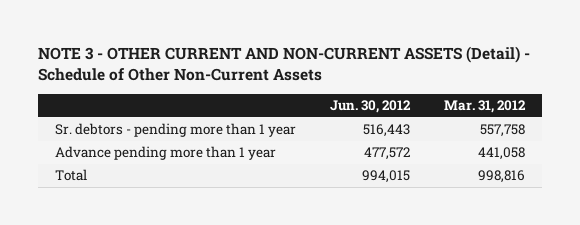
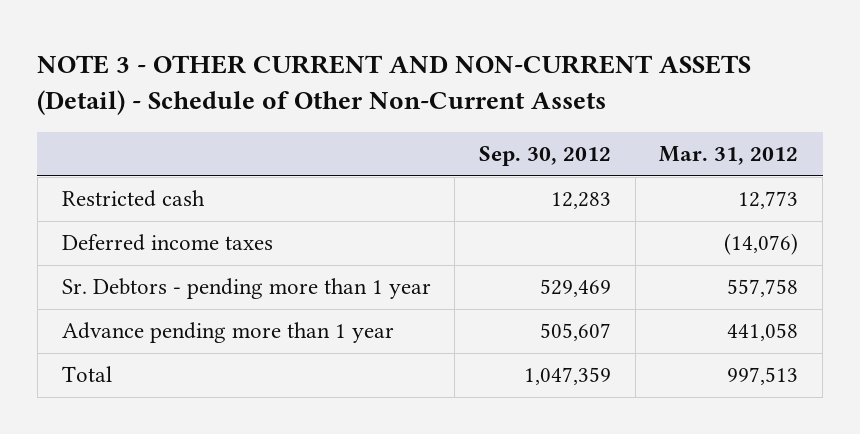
[330,100,412,114] Jun. 30, 2012 -> none
none -> [479,146,612,167] Sep. 30, 2012
none -> [61,190,205,208] Restricted cash
none -> [61,234,273,252] Deferred income taxes
[55,123,297,138] Sr. debtors - pending more than 1 year -> [61,278,431,300] Sr. Debtors - pending more than 1 year
[477,170,525,184] 998,816 -> [727,367,799,386] 997,513

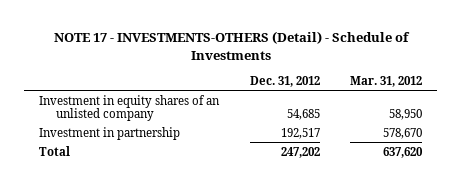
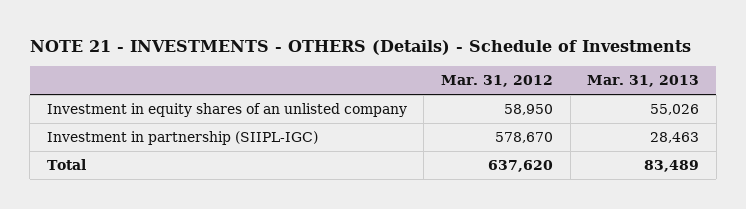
[53,31,410,61] NOTE 17 - INVESTMENTS-OTHERS (Detail) - Schedule of Investments -> [29,39,691,55] NOTE 21 - INVESTMENTS - OTHERS (Details) - Schedule of Investments
[249,76,320,88] Dec. 31, 2012 -> none
none -> [587,75,700,88] Mar. 31, 2013
[39,126,181,140] Investment in partnership -> [46,131,318,146] Investment in partnership (SIIPL-IGC)

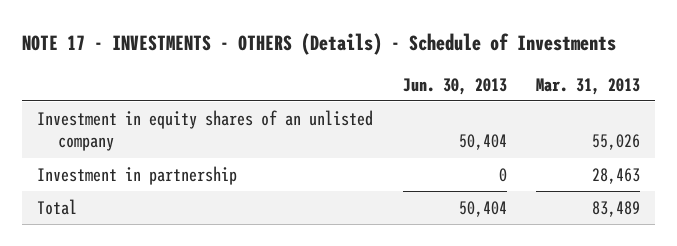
[29,39,691,55] NOTE 21 - INVESTMENTS - OTHERS (Details) - Schedule of Investments -> [22,33,617,56] NOTE 17 - INVESTMENTS - OTHERS (Details) - Schedule of Investments
[440,75,553,88] Mar. 31, 2012 -> none
none -> [402,77,507,95] Jun. 30, 2013
[46,131,318,146] Investment in partnership (SIIPL-IGC) -> [37,165,238,185] Investment in partnership

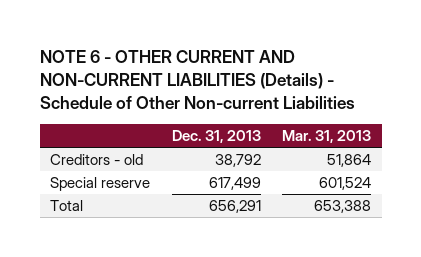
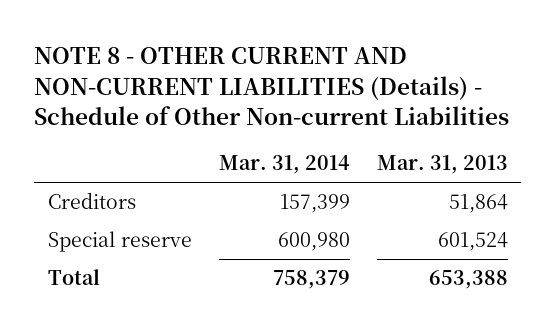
[39,49,355,110] NOTE 6 - OTHER CURRENT AND NON-CURRENT LIABILITIES (Details) - Schedule of Other Non-current Liabilities -> [33,47,509,126] NOTE 8 - OTHER CURRENT AND NON-CURRENT LIABILITIES (Details) - Schedule of Other Non-current Liabilities
[171,130,261,144] Dec. 31, 2013 -> none
none -> [218,155,350,175] Mar. 31, 2014
[50,154,144,166] Creditors - old -> [47,191,136,209] Creditors

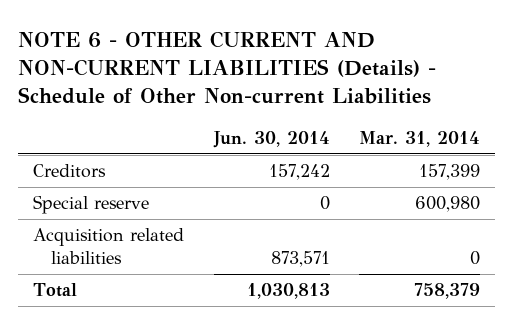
[33,47,509,126] NOTE 8 - OTHER CURRENT AND NON-CURRENT LIABILITIES (Details) - Schedule of Other Non-current Liabilities -> [18,30,437,105] NOTE 6 - OTHER CURRENT AND NON-CURRENT LIABILITIES (Details) - Schedule of Other Non-current Liabilities
[376,155,508,175] Mar. 31, 2013 -> none
none -> [212,130,330,148] Jun. 30, 2014
none -> [33,228,185,265] Acquisition related liabilities

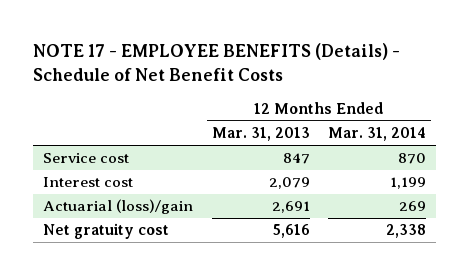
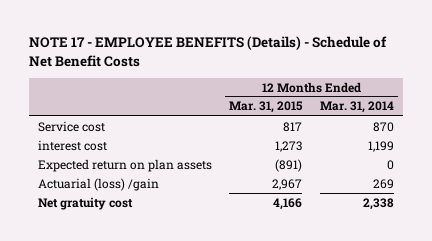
[211,127,310,142] Mar. 31, 2013 -> none
none -> [229,101,304,114] Mar. 31, 2015
[42,177,133,188] Interest cost -> [37,139,107,151] interest cost
none -> [37,158,212,172] Expected return on plan assets
[42,199,193,215] Actuarial (loss)/gain -> [37,177,159,191] Actuarial (loss) /gain

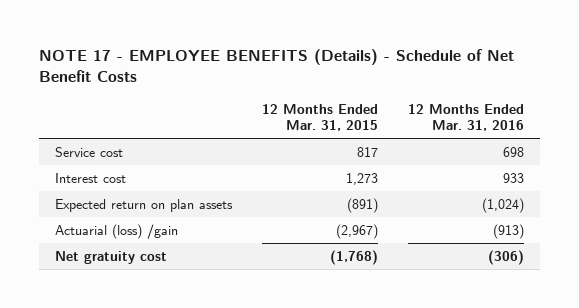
[320,101,395,114] Mar. 31, 2014 -> none
none -> [408,103,525,131] 12 Months Ended Mar. 31, 2016
[37,139,107,151] interest cost -> [54,172,126,183] Interest cost
[272,178,303,190] 2,967 -> [336,223,379,239] (2,967)
[273,197,303,210] 4,166 -> [330,249,379,265] (1,768)

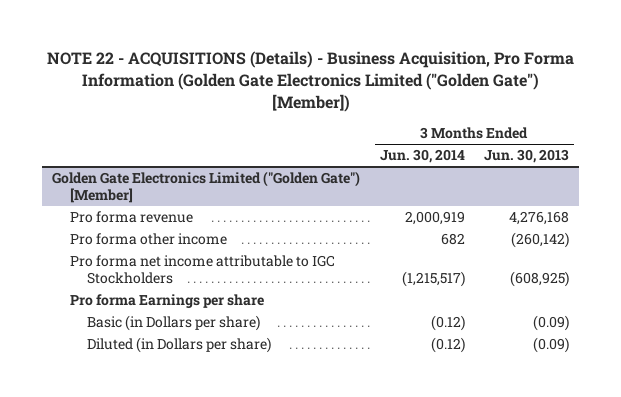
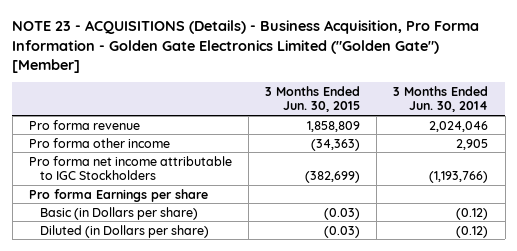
[46,51,574,112] NOTE 22 - ACQUISITIONS (Details) - Business Acquisition, Pro Forma Information (Golden Gate Electronics Limited ("Golden Gate") [Member]) -> [12,20,480,73] NOTE 23 - ACQUISITIONS (Details) - Business Acquisition, Pro Forma Information - Golden Gate Electronics Limited ("Golden Gate") [Member]
[484,149,570,164] Jun. 30, 2013 -> none
none -> [265,85,361,113] 3 Months Ended Jun. 30, 2015
[51,171,360,204] Golden Gate Electronics Limited ("Golden Gate") [Member] -> none
[404,211,465,226] 2,000,919 -> [429,120,489,132] 2,024,046
[440,233,465,246] 682 -> [456,138,489,150] 2,905
[401,271,465,288] (1,215,517) -> [429,171,489,184] (1,193,766)

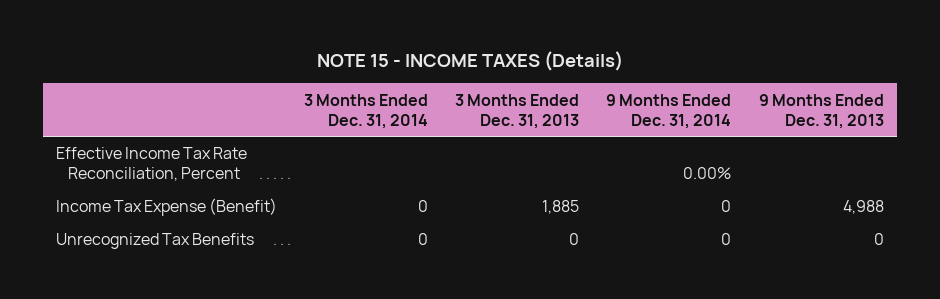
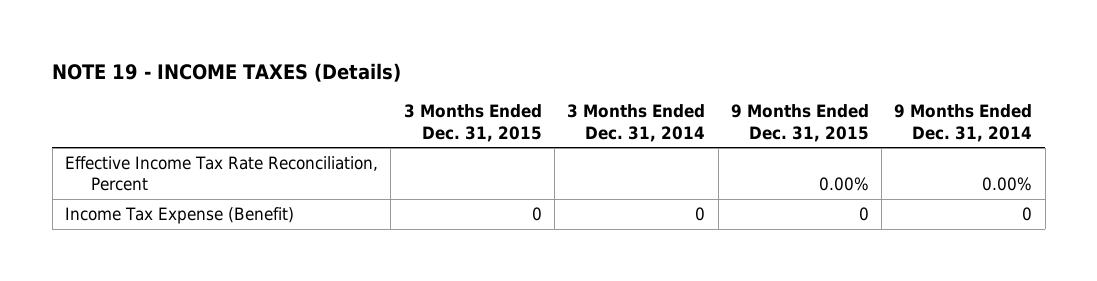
[316,51,623,72] NOTE 15 - INCOME TAXES (Details) -> [52,62,402,82] NOTE 19 - INCOME TAXES (Details)
[455,93,580,129] 3 Months Ended Dec. 31, 2013 -> none
[758,93,884,129] 9 Months Ended Dec. 31, 2013 -> none
none -> [403,104,542,142] 3 Months Ended Dec. 31, 2015
none -> [730,104,869,142] 9 Months Ended Dec. 31, 2015
[56,233,255,250] Unrecognized Tax Benefits -> none

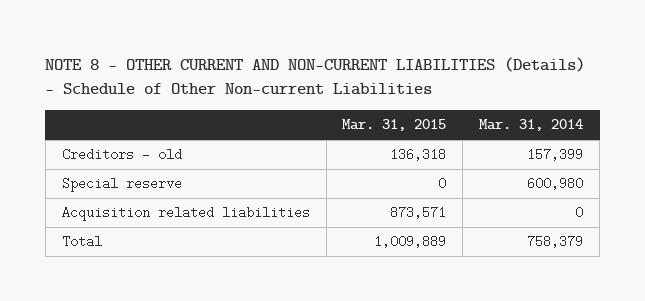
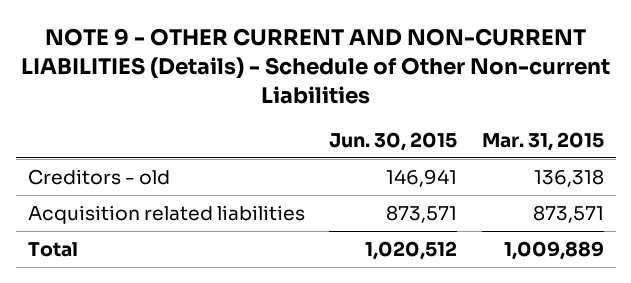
[45,56,586,96] NOTE 8 - OTHER CURRENT AND NON-CURRENT LIABILITIES (Details) - Schedule of Other Non-current Liabilities -> [20,27,610,105] NOTE 9 - OTHER CURRENT AND NON-CURRENT LIABILITIES (Details) - Schedule of Other Non-current Liabilities
[479,119,584,132] Mar. 31, 2014 -> none
none -> [329,131,458,151] Jun. 30, 2015
[61,177,182,193] Special reserve -> none

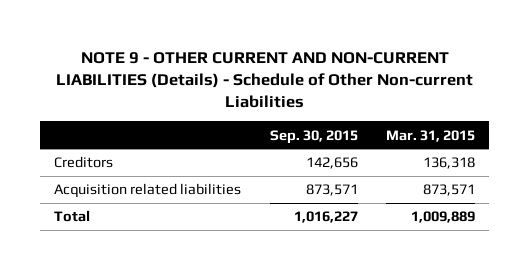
[329,131,458,151] Jun. 30, 2015 -> none
none -> [269,129,358,144] Sep. 30, 2015
[27,168,170,185] Creditors - old -> [54,156,114,169] Creditors

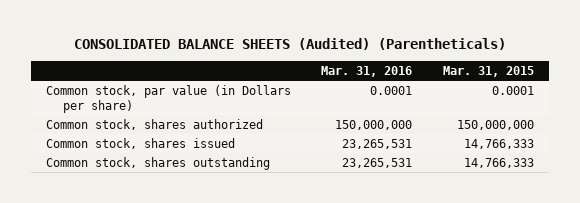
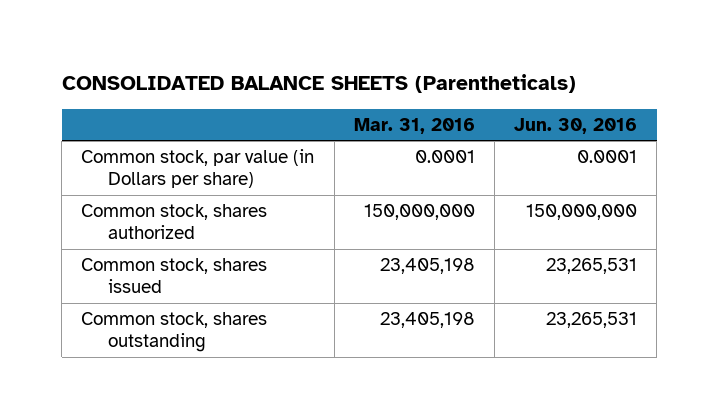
[73,38,506,51] CONSOLIDATED BALANCE SHEETS (Audited) (Parentheticals) -> [61,74,576,94] CONSOLIDATED BALANCE SHEETS (Parentheticals)
[442,65,534,77] Mar. 31, 2015 -> none
none -> [513,117,637,134] Jun. 30, 2016
[342,138,413,149] 23,265,531 -> [379,257,475,274] 23,405,198
[342,157,413,168] 23,265,531 -> [379,311,475,328] 23,405,198

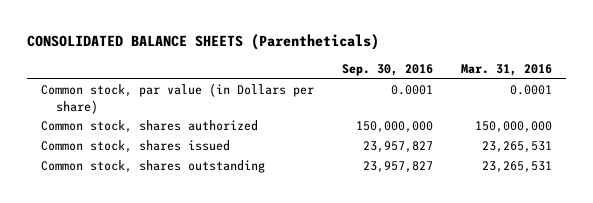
[513,117,637,134] Jun. 30, 2016 -> none
none -> [342,64,434,77] Sep. 30, 2016
[379,257,475,274] 23,405,198 -> [482,141,553,154] 23,265,531
[379,311,475,328] 23,405,198 -> [482,161,553,174] 23,265,531

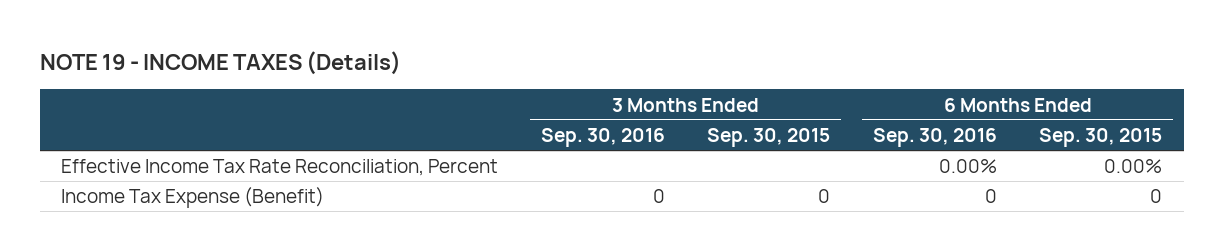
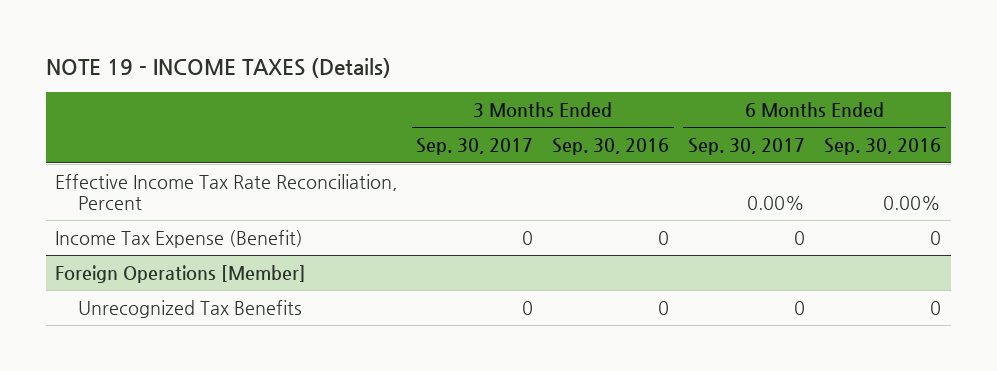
[707,128,831,148] Sep. 30, 2015 -> none
[1039,128,1163,148] Sep. 30, 2015 -> none
none -> [416,138,534,156] Sep. 30, 2017
none -> [688,138,806,156] Sep. 30, 2017
none -> [55,264,307,283] Foreign Operations [Member]
none -> [77,299,302,318] Unrecognized Tax Benefits

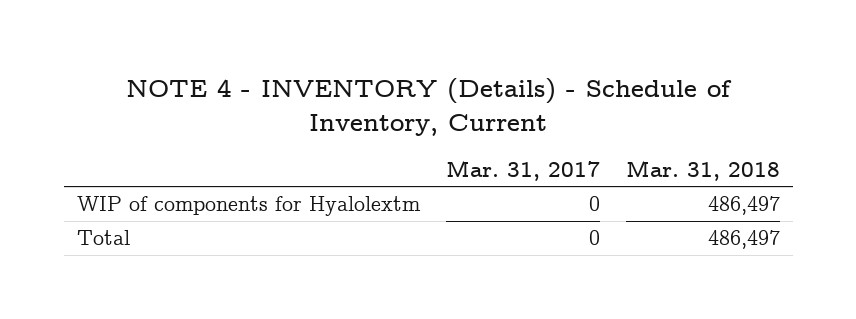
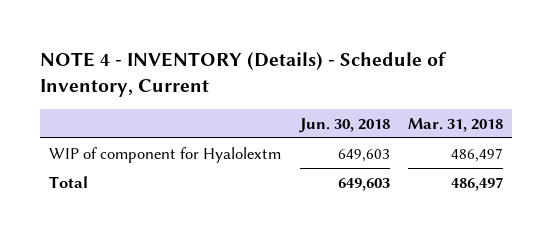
[445,159,600,181] Mar. 31, 2017 -> none
none -> [298,117,390,133] Jun. 30, 2018
[76,196,421,217] WIP of components for Hyalolextm -> [49,146,282,163] WIP of component for Hyalolextm

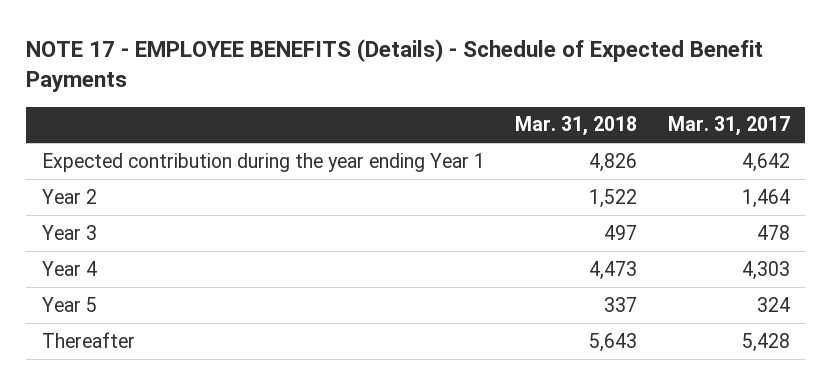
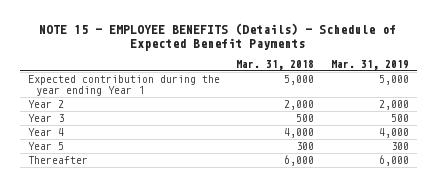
[26,38,764,92] NOTE 17 - EMPLOYEE BENEFITS (Details) - Schedule of Expected Benefit Payments -> [39,23,397,51] NOTE 15 - EMPLOYEE BENEFITS (Details) - Schedule of Expected Benefit Payments
[667,116,790,137] Mar. 31, 2017 -> none
none -> [330,59,409,70] Mar. 31, 2019
[589,152,638,172] 4,826 -> [284,74,315,85] 5,000
[589,188,638,208] 1,522 -> [284,99,315,110] 2,000
[604,224,638,240] 497 -> [296,113,315,122] 500
[589,260,638,280] 4,473 -> [284,127,315,138] 4,000
[604,296,638,312] 337 -> [296,141,315,150] 300
[589,332,638,352] 5,643 -> [284,154,315,166] 6,000

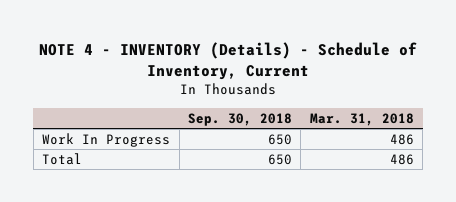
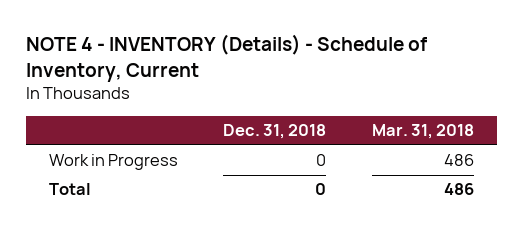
[187,112,292,126] Sep. 30, 2018 -> none
none -> [223,124,327,140] Dec. 31, 2018
[42,132,171,147] Work In Progress -> [48,154,178,171] Work in Progress

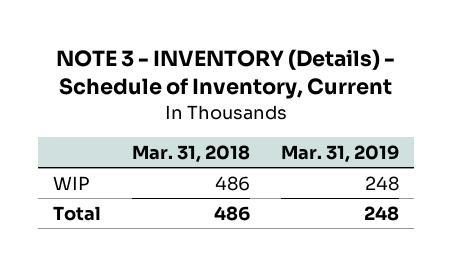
[25,34,427,82] NOTE 4 - INVENTORY (Details) - Schedule of Inventory, Current -> [56,49,396,100] NOTE 3 - INVENTORY (Details) - Schedule of Inventory, Current
[223,124,327,140] Dec. 31, 2018 -> none
none -> [280,144,399,163] Mar. 31, 2019
[48,154,178,171] Work in Progress -> [53,175,91,190] WIP

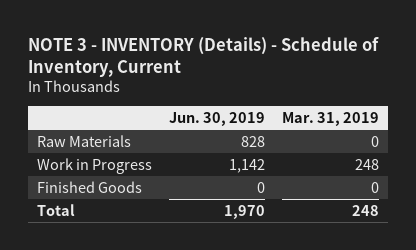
[132,144,251,163] Mar. 31, 2018 -> none
none -> [168,111,265,126] Jun. 30, 2019
none -> [36,134,131,147] Raw Materials
[53,175,91,190] WIP -> [36,157,152,174] Work in Progress
none -> [36,180,142,193] Finished Goods

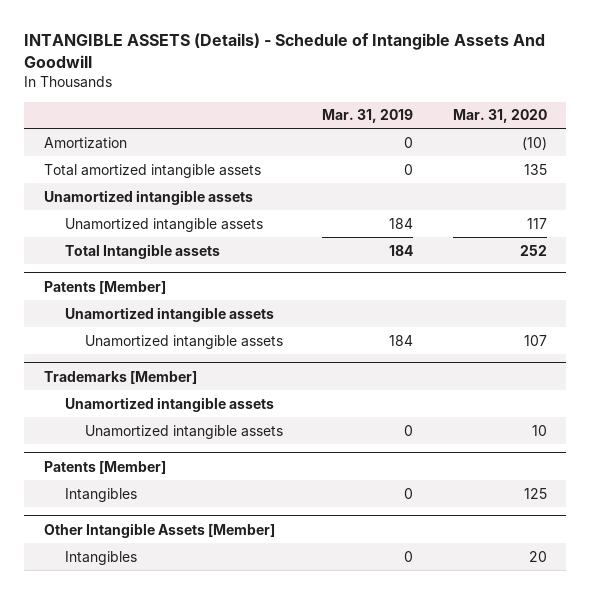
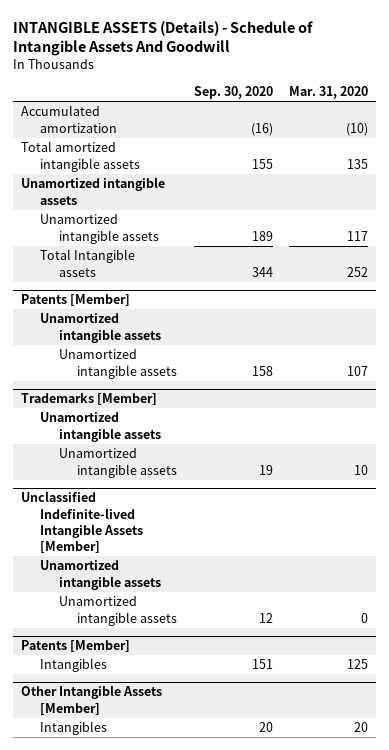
[322,109,414,124] Mar. 31, 2019 -> none
none -> [193,86,273,100] Sep. 30, 2020
[44,136,128,149] Amortization -> [21,105,117,133] Accumulated amortization
none -> [21,491,143,554] Unclassified Indefinite-lived Intangible Assets [Member]
none -> [39,560,161,590] Unamortized intangible assets
none -> [58,596,178,626] Unamortized intangible assets

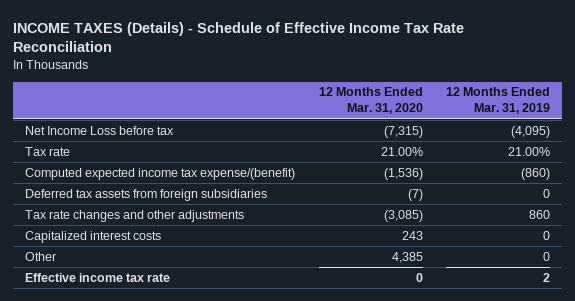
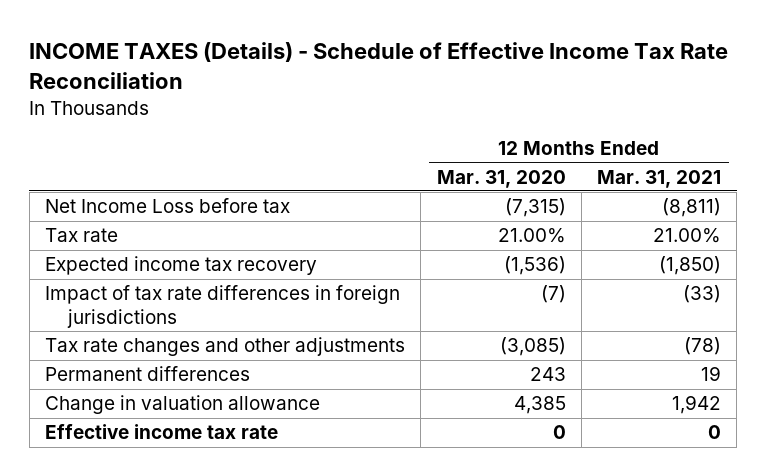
[446,87,551,115] 12 Months Ended Mar. 31, 2019 -> none
none -> [597,169,722,188] Mar. 31, 2021
[24,167,295,180] Computed expected income tax expense/(benefit) -> [45,256,318,276] Expected income tax recovery
[24,188,267,201] Deferred tax assets from foreign subsidiaries -> [45,285,401,328] Impact of tax rate differences in foreign jurisdictions
[24,230,161,243] Capitalized interest costs -> [45,366,251,382] Permanent differences
[24,251,56,261] Other -> [45,395,321,415] Change in valuation allowance

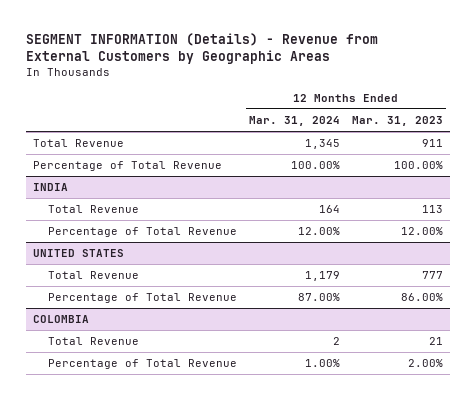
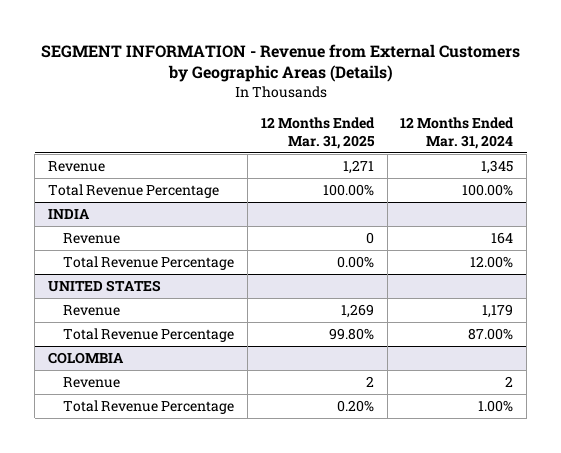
[26,32,379,64] SEGMENT INFORMATION (Details) - Revenue from External Customers by Geographic Areas -> [40,43,520,83] SEGMENT INFORMATION - Revenue from External Customers by Geographic Areas (Details)
[352,116,444,127] Mar. 31, 2023 -> none
none -> [260,117,375,150] 12 Months Ended Mar. 31, 2025
[32,139,124,148] Total Revenue -> [48,160,106,172] Revenue
[32,161,222,172] Percentage of Total Revenue -> [48,183,220,198] Total Revenue Percentage
[47,205,139,214] Total Revenue -> [63,232,121,244] Revenue
[47,227,237,238] Percentage of Total Revenue -> [63,255,235,270] Total Revenue Percentage
[47,271,139,280] Total Revenue -> [63,304,121,316] Revenue
[47,293,237,304] Percentage of Total Revenue -> [63,327,235,342] Total Revenue Percentage
[47,337,139,346] Total Revenue -> [63,376,121,388] Revenue
[47,359,237,370] Percentage of Total Revenue -> [63,399,235,414] Total Revenue Percentage

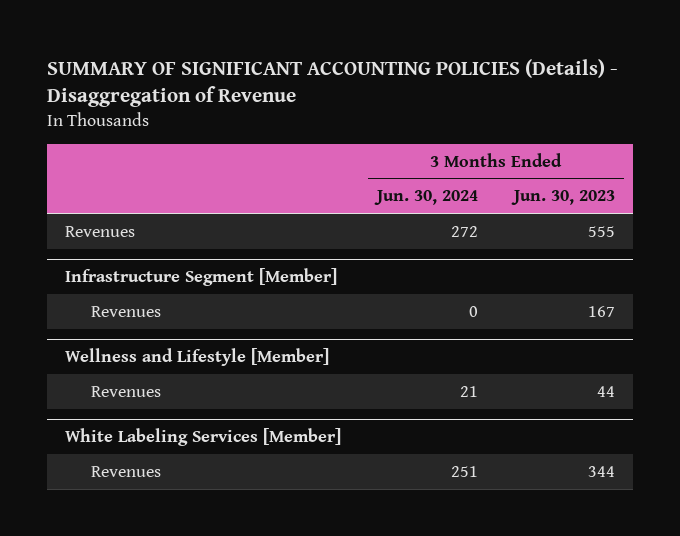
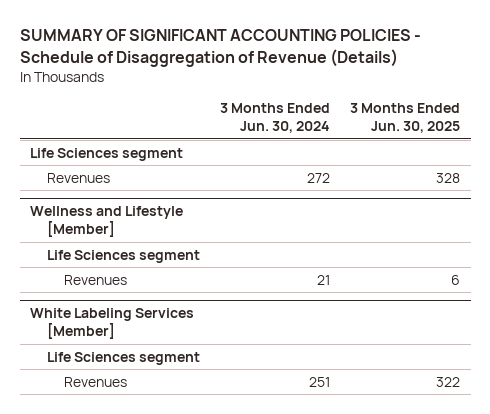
[47,58,619,108] SUMMARY OF SIGNIFICANT ACCOUNTING POLICIES (Details) - Disaggregation of Revenue -> [19,29,421,67] SUMMARY OF SIGNIFICANT ACCOUNTING POLICIES - Schedule of Disaggregation of Revenue (Details)
[510,190,615,206] Jun. 30, 2023 -> none
none -> [350,103,461,133] 3 Months Ended Jun. 30, 2025
none -> [29,147,183,161] Life Sciences segment
[65,268,338,287] Infrastructure Segment [Member] -> none
[91,305,162,317] Revenues -> none
none -> [46,249,200,263] Life Sciences segment
none -> [46,351,200,365] Life Sciences segment

